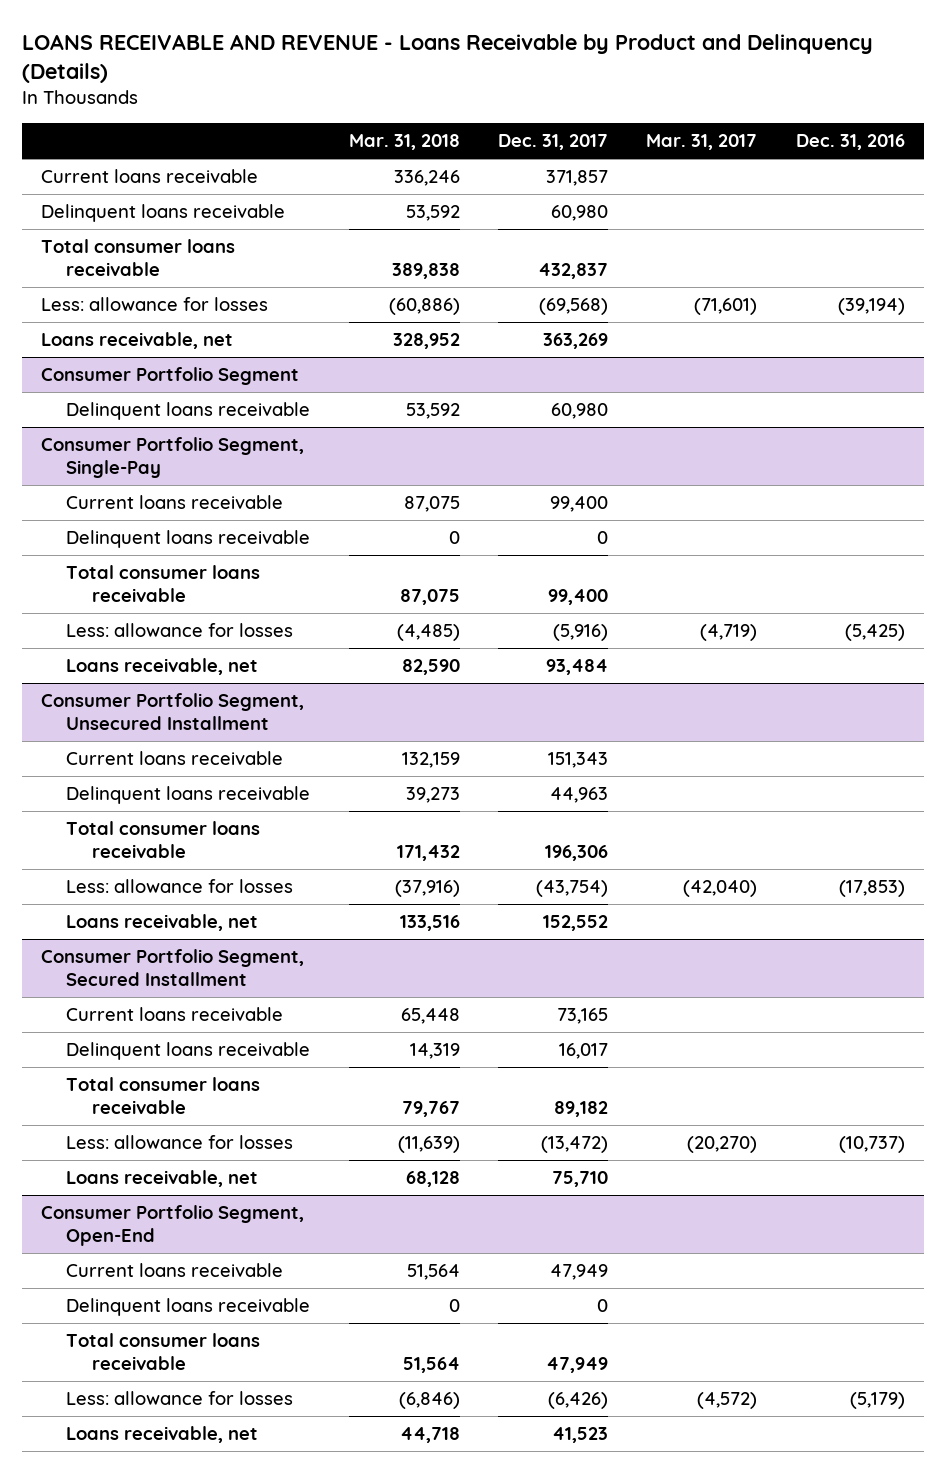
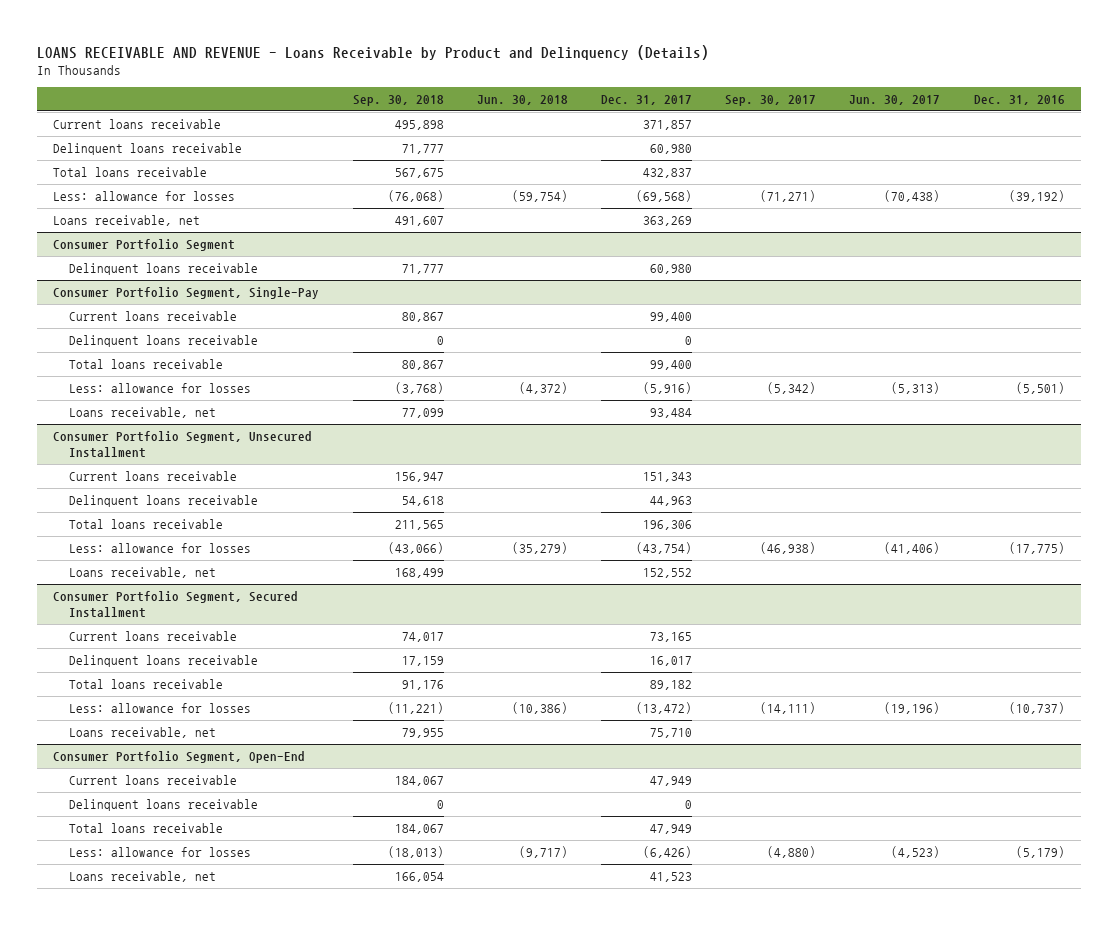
[348,134,460,151] Mar. 31, 2018 -> none
[646,134,758,151] Mar. 31, 2017 -> none
none -> [352,95,444,107] Sep. 30, 2018
none -> [476,95,568,106] Jun. 30, 2018
none -> [725,95,817,107] Sep. 30, 2017
none -> [849,95,941,106] Jun. 30, 2017
[40,239,235,277] Total consumer loans receivable -> [53,167,208,178] Total loans receivable
[837,298,905,316] (39,194) -> [1008,190,1065,203] (39,192)
[66,565,261,603] Total consumer loans receivable -> [68,359,223,370] Total loans receivable
[844,624,905,642] (5,425) -> [1015,382,1065,395] (5,501)
[66,821,261,859] Total consumer loans receivable -> [68,519,223,530] Total loans receivable
[838,880,905,898] (17,853) -> [1008,542,1065,555] (17,775)
[66,1077,261,1115] Total consumer loans receivable -> [68,679,223,690] Total loans receivable
[66,1333,261,1371] Total consumer loans receivable -> [68,823,223,834] Total loans receivable

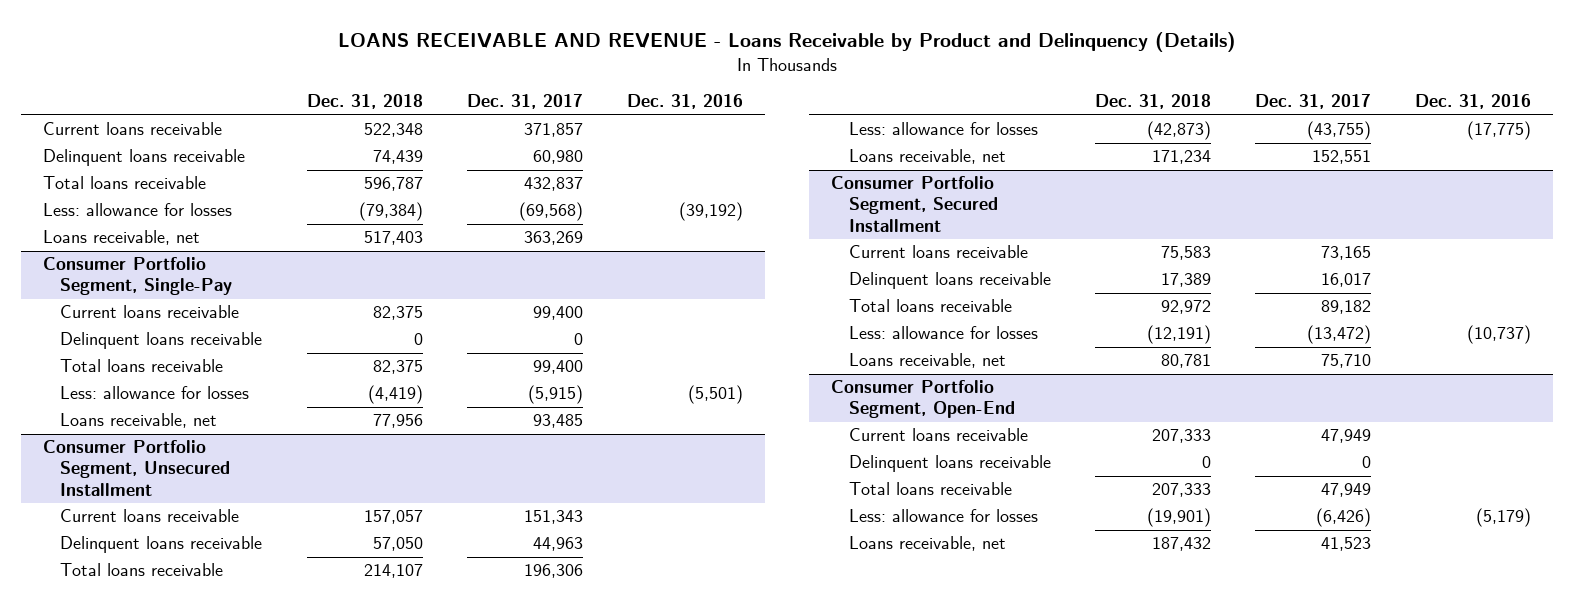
[352,95,444,107] Sep. 30, 2018 -> none
[476,95,568,106] Jun. 30, 2018 -> none
[725,95,817,107] Sep. 30, 2017 -> none
[849,95,941,106] Jun. 30, 2017 -> none
none -> [306,94,423,110] Dec. 31, 2018
[53,239,236,252] Consumer Portfolio Segment -> none
[68,263,258,276] Delinquent loans receivable -> none
[642,382,692,395] (5,916) -> [527,385,583,405] (5,915)
[649,408,692,419] 93,484 -> [532,414,583,429] 93,485
[635,542,692,555] (43,754) -> [1307,121,1372,141] (43,755)
[642,568,692,579] 152,552 -> [1312,150,1372,165] 152,551

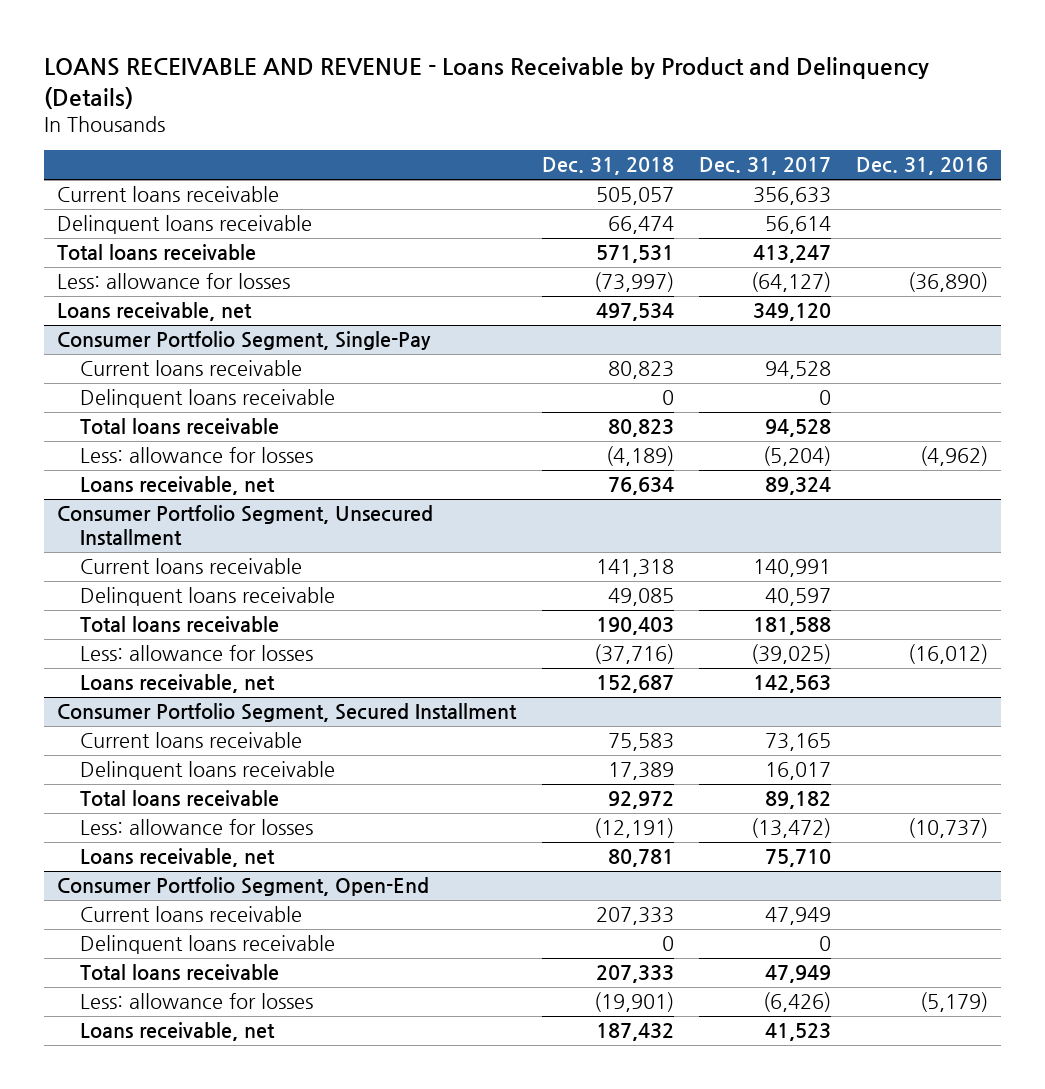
[363,123,423,138] 522,348 -> [595,187,674,206] 505,057
[523,123,583,138] 371,857 -> [752,187,831,206] 356,633
[372,150,423,165] 74,439 -> [607,216,674,235] 66,474
[532,150,583,165] 60,980 -> [764,216,831,235] 56,614
[363,177,423,192] 596,787 -> [595,245,674,264] 571,531
[523,177,583,192] 432,837 -> [752,245,831,264] 413,247
[358,202,423,222] (79,384) -> [593,272,674,293] (73,997)
[518,202,583,222] (69,568) -> [750,272,831,293] (64,127)
[679,202,744,222] (39,192) -> [908,272,989,293] (36,890)
[363,231,423,246] 517,403 -> [595,303,674,322] 497,534
[523,231,583,246] 363,269 -> [752,303,831,322] 349,120
[372,306,423,321] 82,375 -> [607,361,674,380] 80,823
[532,306,583,321] 99,400 -> [764,361,831,380] 94,528
[372,360,423,375] 82,375 -> [607,419,674,438] 80,823
[532,360,583,375] 99,400 -> [764,419,831,438] 94,528
[367,385,423,405] (4,419) -> [605,446,674,467] (4,189)
[527,385,583,405] (5,915) -> [762,446,831,467] (5,204)
[688,385,744,405] (5,501) -> [920,446,989,467] (4,962)
[372,414,423,429] 77,956 -> [607,477,674,496] 76,634
[532,414,583,429] 93,485 -> [764,477,831,496] 89,324
[363,510,423,525] 157,057 -> [595,559,674,578] 141,318
[523,510,583,525] 151,343 -> [752,559,831,578] 140,991
[372,537,423,552] 57,050 -> [607,588,674,607] 49,085
[532,537,583,552] 44,963 -> [764,588,831,607] 40,597
[363,564,423,579] 214,107 -> [595,617,674,636] 190,403
[523,564,583,579] 196,306 -> [752,617,831,636] 181,588
[1146,121,1211,141] (42,873) -> [593,644,674,665] (37,716)
[1307,121,1372,141] (43,755) -> [750,644,831,665] (39,025)
[1467,121,1532,141] (17,775) -> [908,644,989,665] (16,012)
[1151,150,1211,165] 171,234 -> [595,675,674,694] 152,687
[1312,150,1372,165] 152,551 -> [752,675,831,694] 142,563

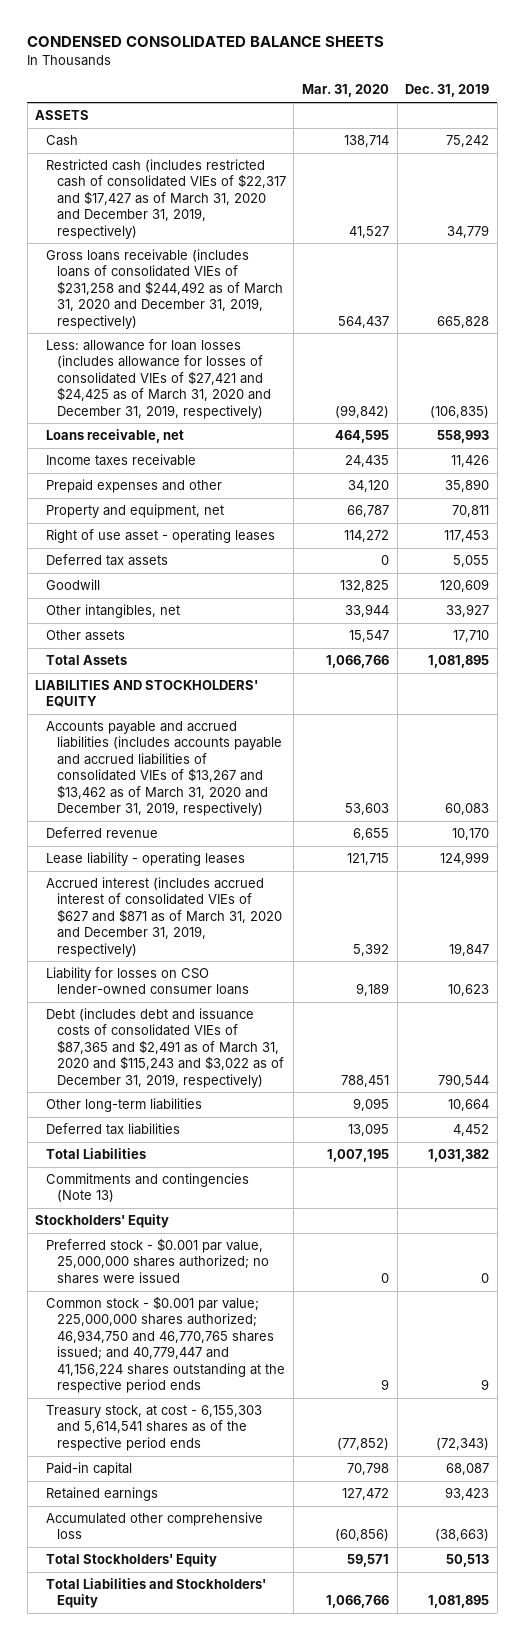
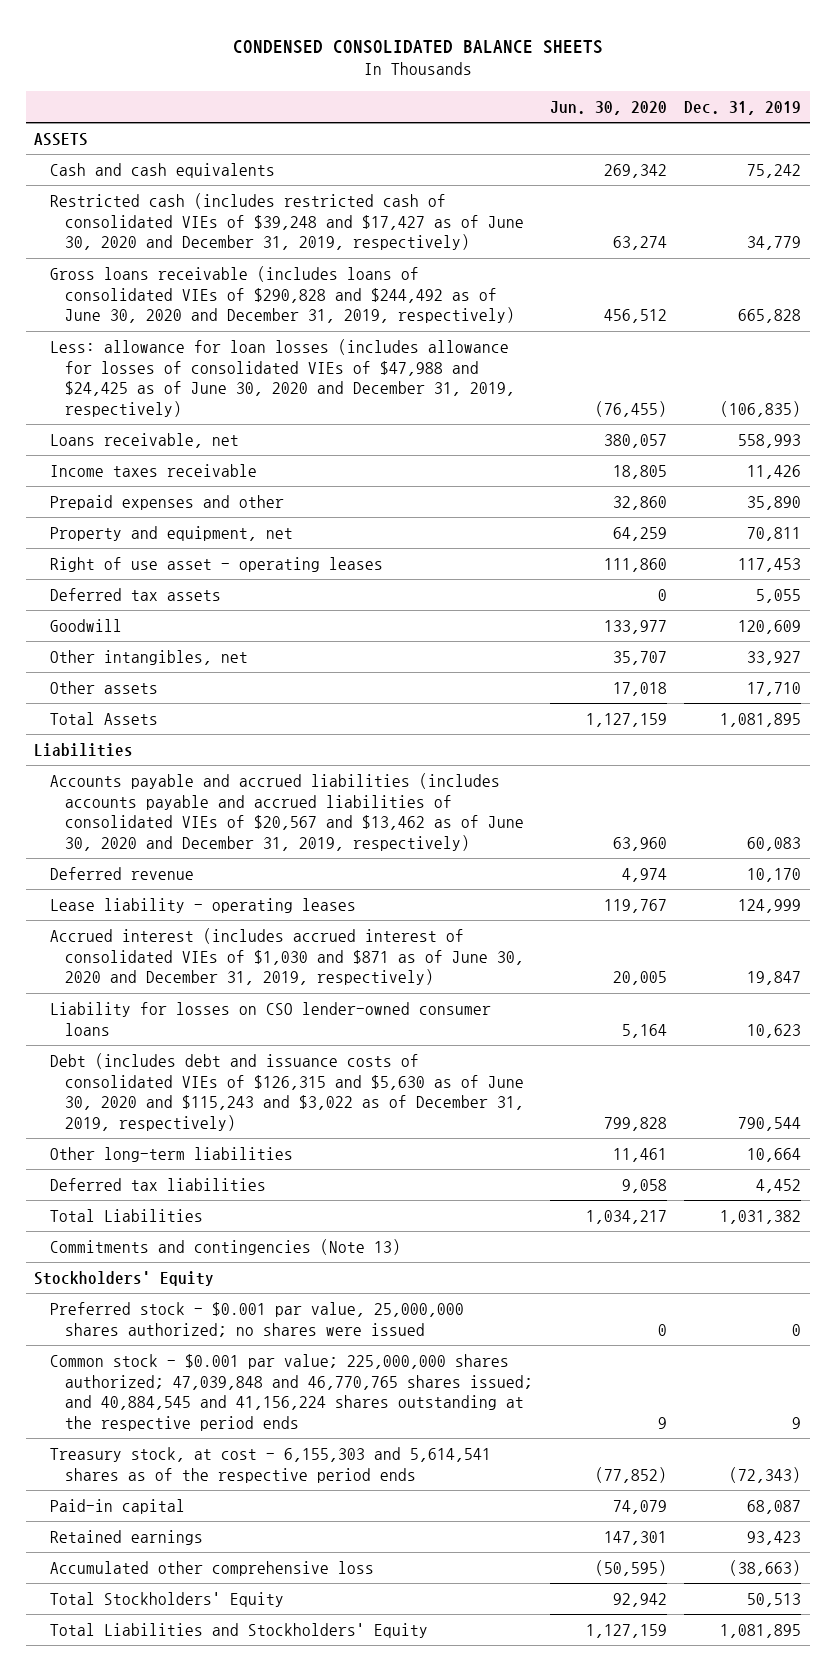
[301,84,389,98] Mar. 31, 2020 -> none
none -> [550,101,668,116] Jun. 30, 2020
[46,135,79,147] Cash -> [49,162,275,178] Cash and cash equivalents
[46,159,286,239] Restricted cash (includes restricted cash of consolidated VIEs of $22,317 and $17,427 as of March 31, 2020 and December 31, 2019, respectively) -> [49,192,525,251] Restricted cash (includes restricted cash of consolidated VIEs of $39,248 and $17,427 as of June 30, 2020 and December 31, 2019, respectively)
[46,249,283,329] Gross loans receivable (includes loans of consolidated VIEs of $231,258 and $244,492 as of March 31, 2020 and December 31, 2019, respectively) -> [49,265,516,324] Gross loans receivable (includes loans of consolidated VIEs of $290,828 and $244,492 as of June 30, 2020 and December 31, 2019, respectively)
[46,339,271,419] Less: allowance for loan losses (includes allowance for losses of consolidated VIEs of $27,421 and $24,425 as of March 31, 2020 and December 31, 2019, respectively) -> [49,338,516,418] Less: allowance for loan losses (includes allowance for losses of consolidated VIEs of $47,988 and $24,425 as of June 30, 2020 and December 31, 2019, respectively)
[35,680,259,708] LIABILITIES AND STOCKHOLDERS' EQUITY -> none
none -> [34,742,134,757] Liabilities
[46,721,282,817] Accounts payable and accrued liabilities (includes accounts payable and accrued liabilities of consolidated VIEs of $13,267 and $13,462 as of March 31, 2020 and December 31, 2019, respectively) -> [49,772,525,852] Accounts payable and accrued liabilities (includes accounts payable and accrued liabilities of consolidated VIEs of $20,567 and $13,462 as of June 30, 2020 and December 31, 2019, respectively)
[46,877,282,957] Accrued interest (includes accrued interest of consolidated VIEs of $627 and $871 as of March 31, 2020 and December 31, 2019, respectively) -> [49,927,525,986] Accrued interest (includes accrued interest of consolidated VIEs of $1,030 and $871 as of June 30, 2020 and December 31, 2019, respectively)
[46,1008,284,1088] Debt (includes debt and issuance costs of consolidated VIEs of $87,365 and $2,491 as of March 31, 2020 and $115,243 and $3,022 as of December 31, 2019, respectively) -> [49,1052,525,1132] Debt (includes debt and issuance costs of consolidated VIEs of $126,315 and $5,630 as of June 30, 2020 and $115,243 and $3,022 as of December 31, 2019, respectively)
[46,1296,285,1394] Common stock - $0.001 par value; 225,000,000 shares authorized; 46,934,750 and 46,770,765 shares issued; and 40,779,447 and 41,156,224 shares outstanding at the respective period ends -> [49,1353,534,1432] Common stock - $0.001 par value; 225,000,000 shares authorized; 47,039,848 and 46,770,765 shares issued; and 40,884,545 and 41,156,224 shares outstanding at the respective period ends

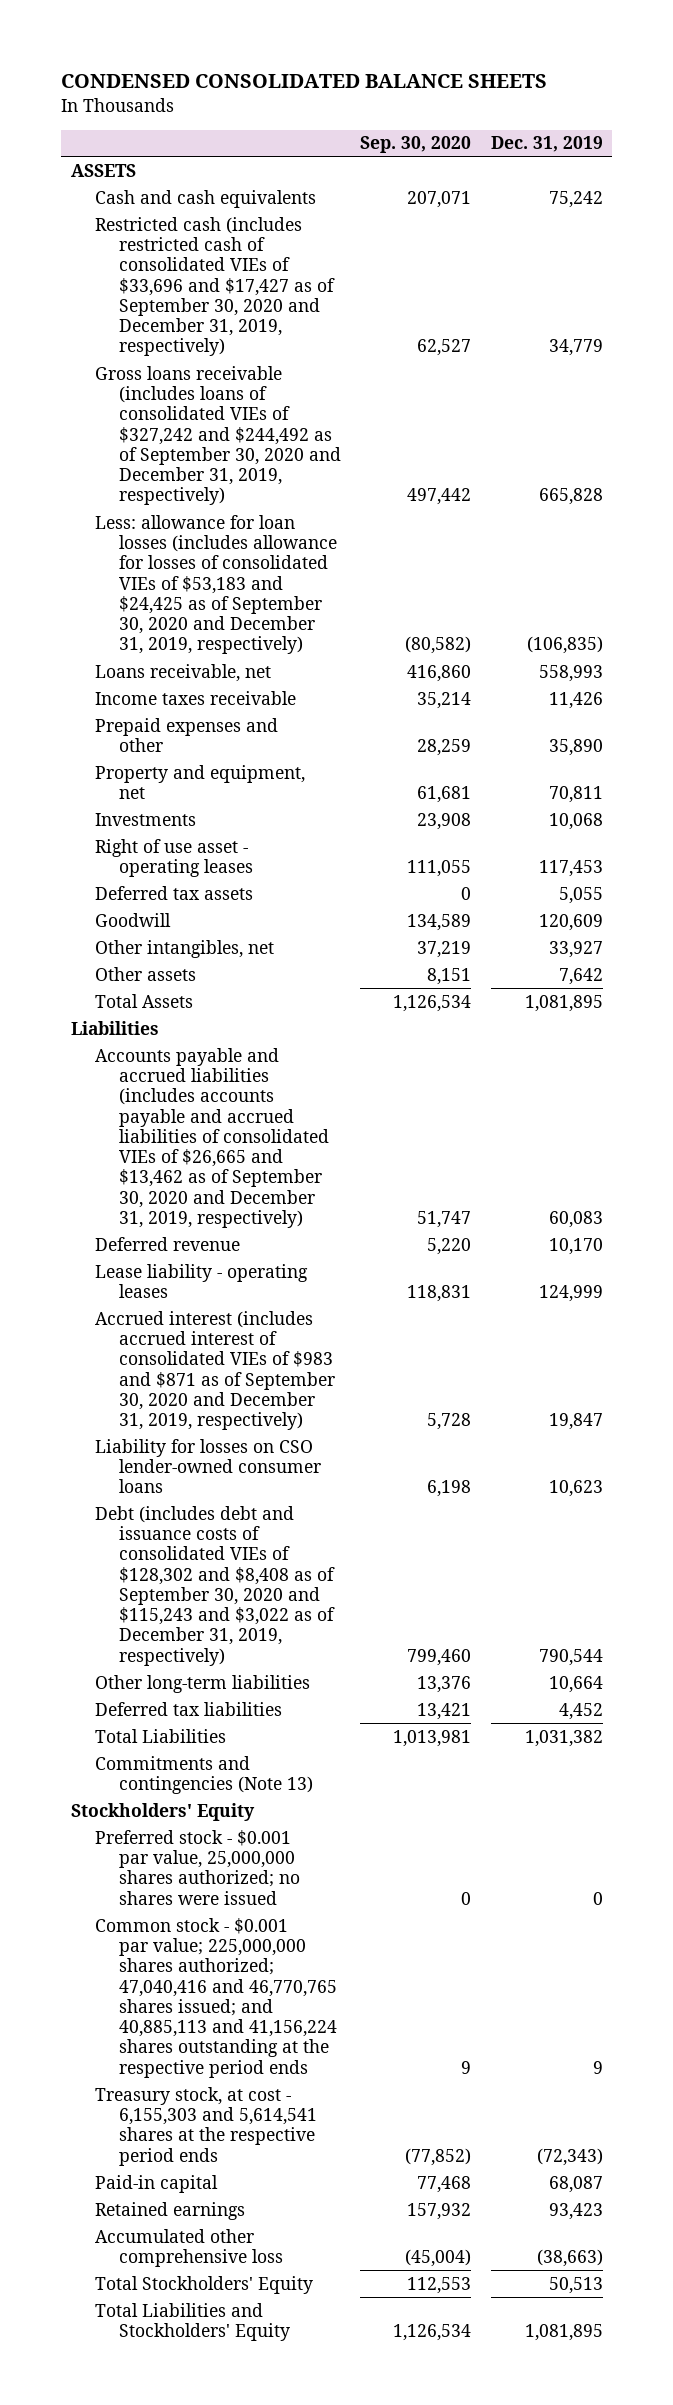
[550,101,668,116] Jun. 30, 2020 -> none
none -> [360,136,472,154] Sep. 30, 2020
[49,192,525,251] Restricted cash (includes restricted cash of consolidated VIEs of $39,248 and $17,427 as of June 30, 2020 and December 31, 2019, respectively) -> [95,216,336,357] Restricted cash (includes restricted cash of consolidated VIEs of $33,696 and $17,427 as of September 30, 2020 and December 31, 2019, respectively)
[49,265,516,324] Gross loans receivable (includes loans of consolidated VIEs of $290,828 and $244,492 as of June 30, 2020 and December 31, 2019, respectively) -> [95,365,342,506] Gross loans receivable (includes loans of consolidated VIEs of $327,242 and $244,492 as of September 30, 2020 and December 31, 2019, respectively)
[49,338,516,418] Less: allowance for loan losses (includes allowance for losses of consolidated VIEs of $47,988 and $24,425 as of June 30, 2020 and December 31, 2019, respectively) -> [95,514,338,655] Less: allowance for loan losses (includes allowance for losses of consolidated VIEs of $53,183 and $24,425 as of September 30, 2020 and December 31, 2019, respectively)
none -> [95,812,197,826] Investments
[747,681,802,696] 17,710 -> [558,967,603,985] 7,642
[49,772,525,852] Accounts payable and accrued liabilities (includes accounts payable and accrued liabilities of consolidated VIEs of $20,567 and $13,462 as of June 30, 2020 and December 31, 2019, respectively) -> [95,1047,330,1229] Accounts payable and accrued liabilities (includes accounts payable and accrued liabilities of consolidated VIEs of $26,665 and $13,462 as of September 30, 2020 and December 31, 2019, respectively)
[49,927,525,986] Accrued interest (includes accrued interest of consolidated VIEs of $1,030 and $871 as of June 30, 2020 and December 31, 2019, respectively) -> [95,1310,336,1431] Accrued interest (includes accrued interest of consolidated VIEs of $983 and $871 as of September 30, 2020 and December 31, 2019, respectively)
[49,1052,525,1132] Debt (includes debt and issuance costs of consolidated VIEs of $126,315 and $5,630 as of June 30, 2020 and $115,243 and $3,022 as of December 31, 2019, respectively) -> [95,1505,336,1666] Debt (includes debt and issuance costs of consolidated VIEs of $128,302 and $8,408 as of September 30, 2020 and $115,243 and $3,022 as of December 31, 2019, respectively)
[49,1353,534,1432] Common stock - $0.001 par value; 225,000,000 shares authorized; 47,039,848 and 46,770,765 shares issued; and 40,884,545 and 41,156,224 shares outstanding at the respective period ends -> [95,1917,338,2078] Common stock - $0.001 par value; 225,000,000 shares authorized; 47,040,416 and 46,770,765 shares issued; and 40,885,113 and 41,156,224 shares outstanding at the respective period ends
[49,1446,491,1483] Treasury stock, at cost - 6,155,303 and 5,614,541 shares as of the respective period ends -> [95,2086,318,2166] Treasury stock, at cost - 6,155,303 and 5,614,541 shares at the respective period ends

